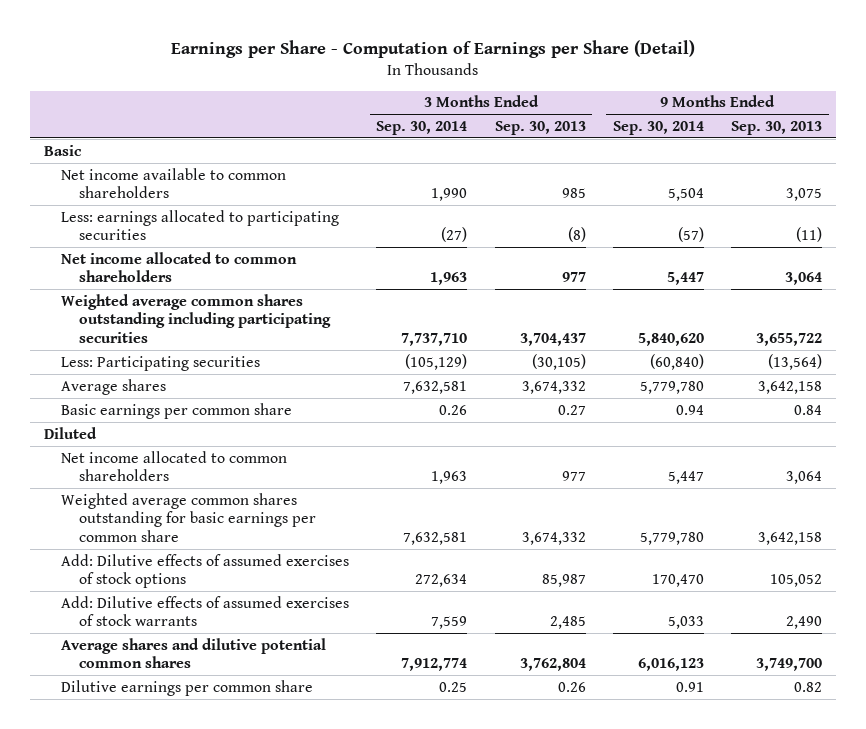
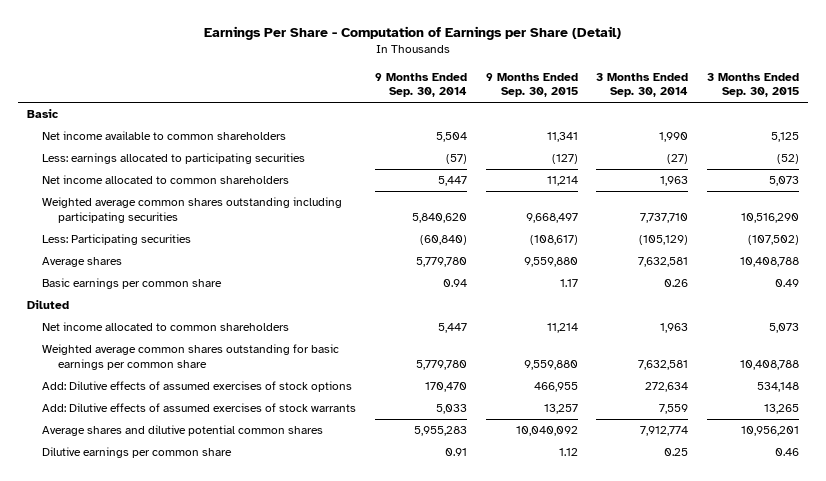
[170,40,695,59] Earnings per Share - Computation of Earnings per Share (Detail) -> [204,25,622,40] Earnings Per Share - Computation of Earnings per Share (Detail)
[494,120,586,135] Sep. 30, 2013 -> none
[731,120,823,135] Sep. 30, 2013 -> none
none -> [485,72,578,98] 9 Months Ended Sep. 30, 2015
none -> [707,72,800,98] 3 Months Ended Sep. 30, 2015
[637,658,704,672] 6,016,123 -> [414,426,468,437] 5,955,283

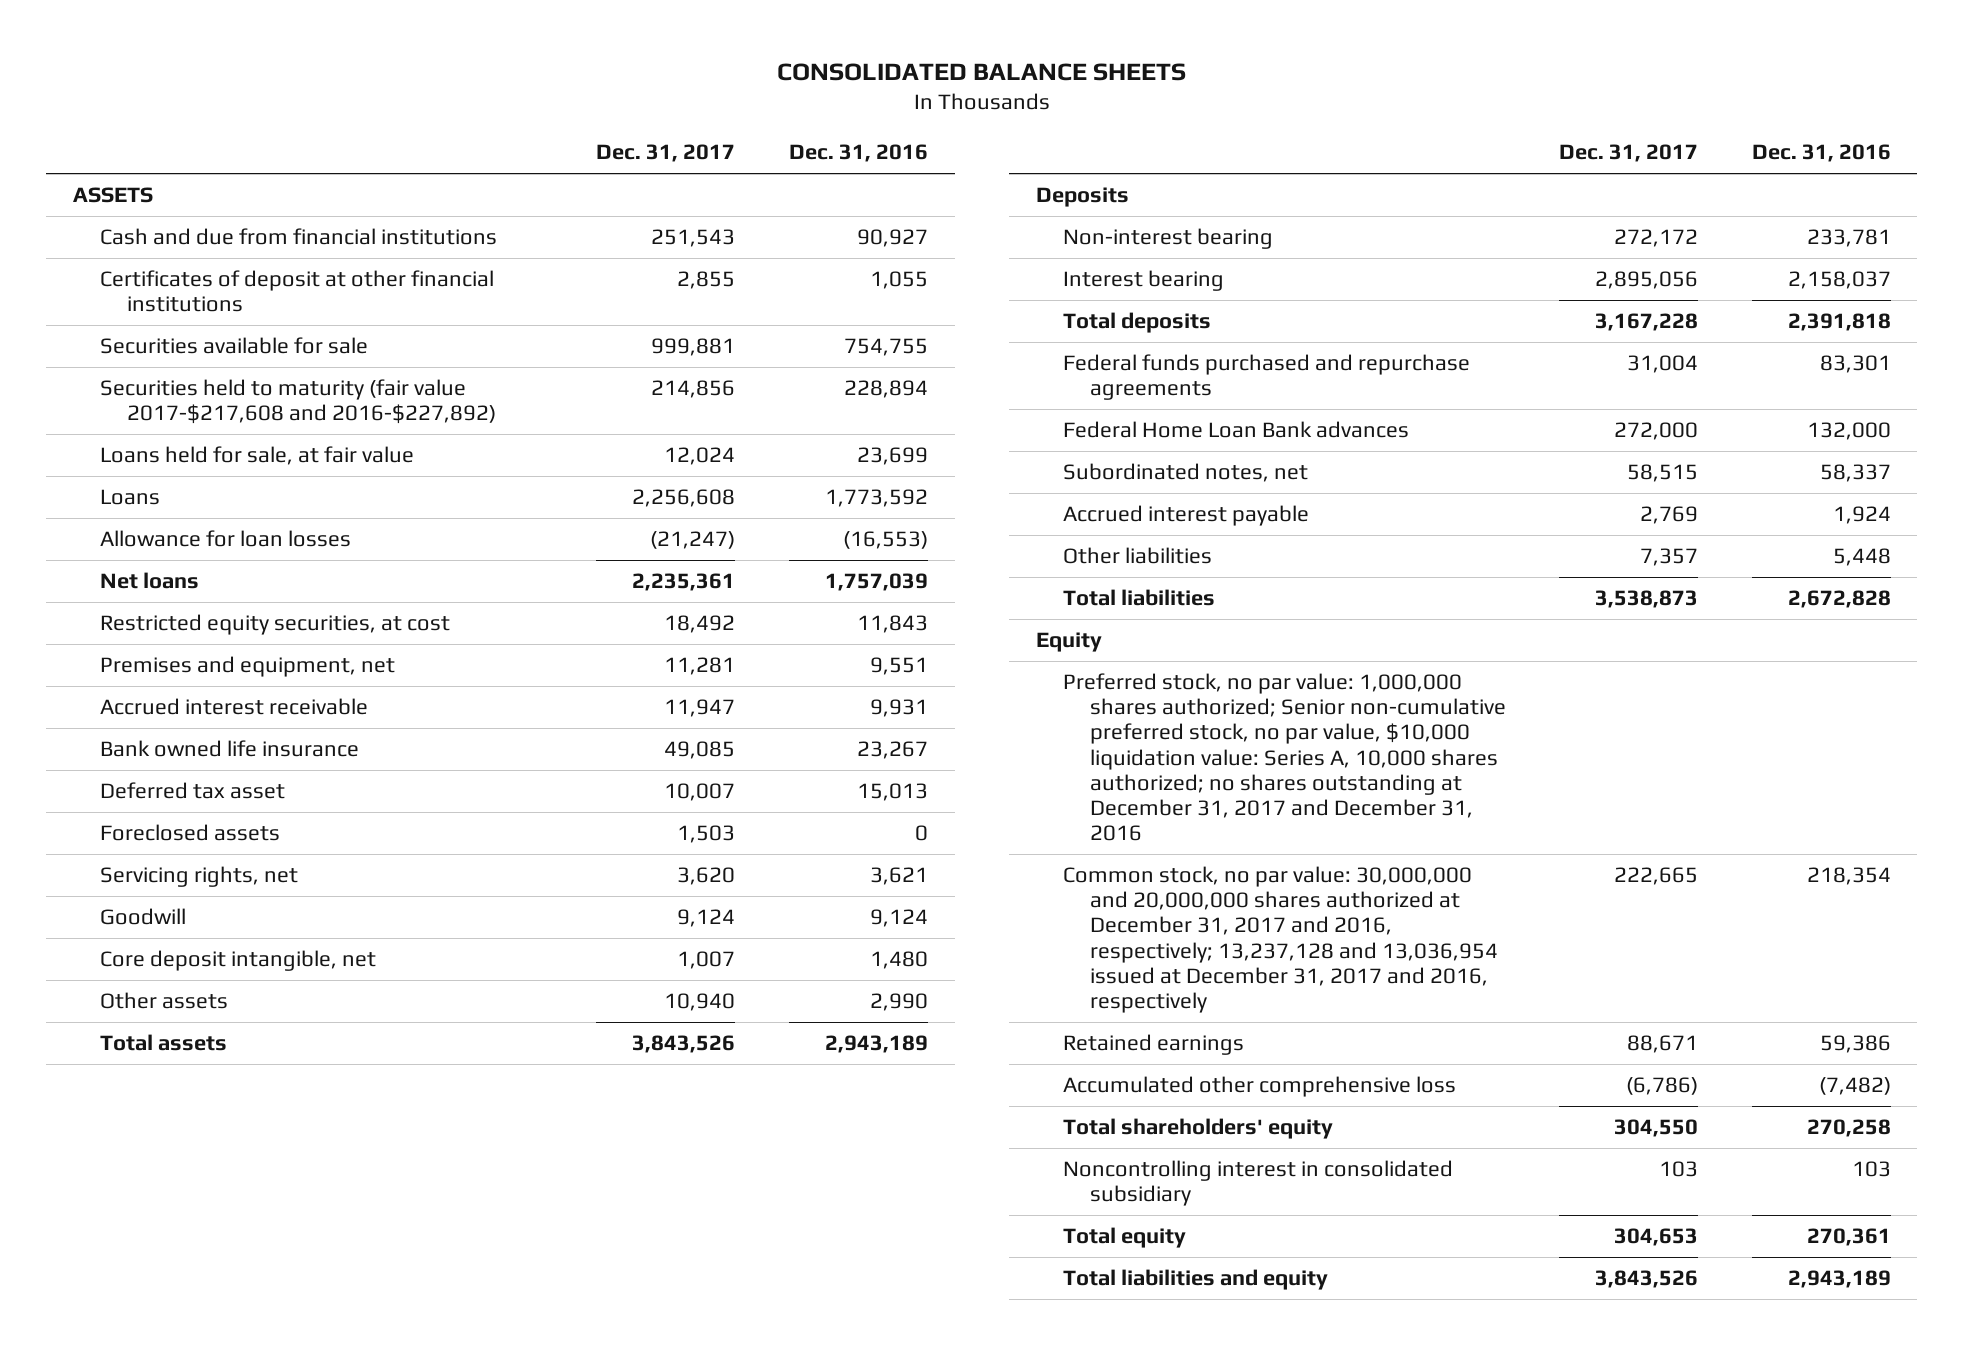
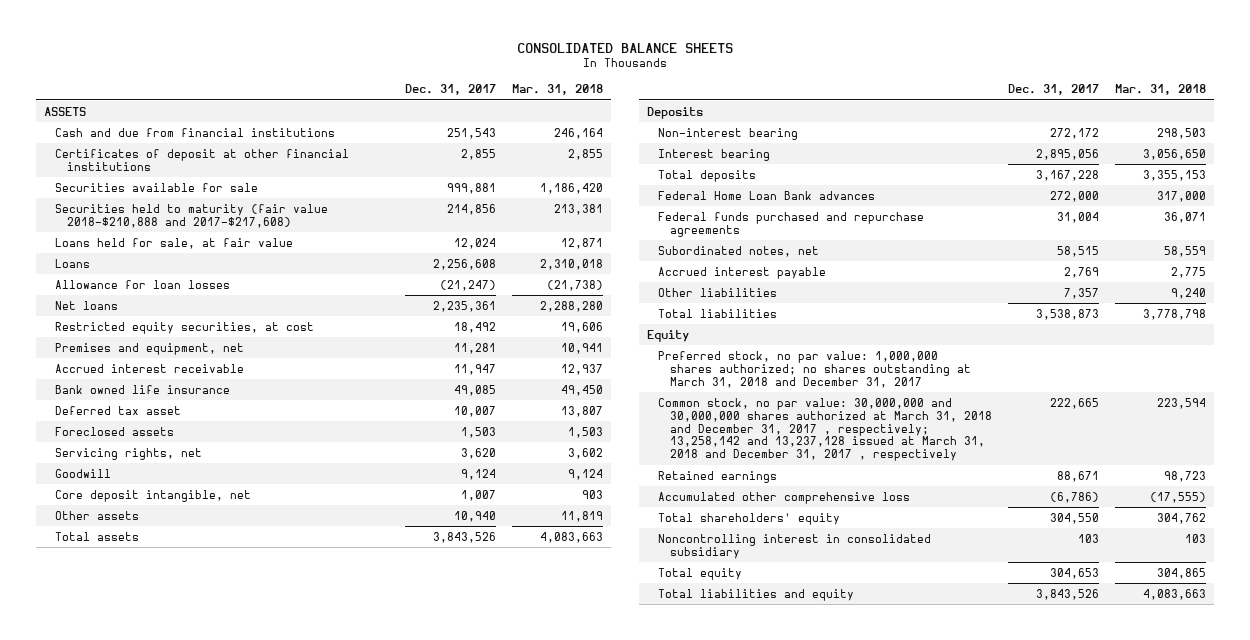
[788,144,928,163] Dec. 31, 2016 -> none
none -> [512,84,604,96] Mar. 31, 2018
[99,379,497,425] Securities held to maturity (fair value 2017-$217,608 and 2016-$227,892) -> [55,203,329,228] Securities held to maturity (fair value 2018-$210,888 and 2017-$217,608)
[1062,354,1470,401] Federal funds purchased and repurchase agreements -> [658,211,925,237] Federal funds purchased and repurchase agreements
[1062,673,1507,842] Preferred stock, no par value: 1,000,000 shares authorized; Senior non-cumulative preferred stock, no par value, $10,000 liquidation value: Series A, 10,000 shares authorized; no shares outstanding at December 31, 2017 and December 31, 2016 -> [658,350,971,388] Preferred stock, no par value: 1,000,000 shares authorized; no shares outstanding at March 31, 2018 and December 31, 2017
[1062,866,1499,1013] Common stock, no par value: 30,000,000 and 20,000,000 shares authorized at December 31, 2017 and 2016, respectively; 13,237,128 and 13,036,954 issued at December 31, 2017 and 2016, respectively -> [658,397,992,462] Common stock, no par value: 30,000,000 and 30,000,000 shares authorized at March 31, 2018 and December 31, 2017 , respectively; 13,258,142 and 13,237,128 issued at March 31, 2018 and December 31, 2017 , respectively

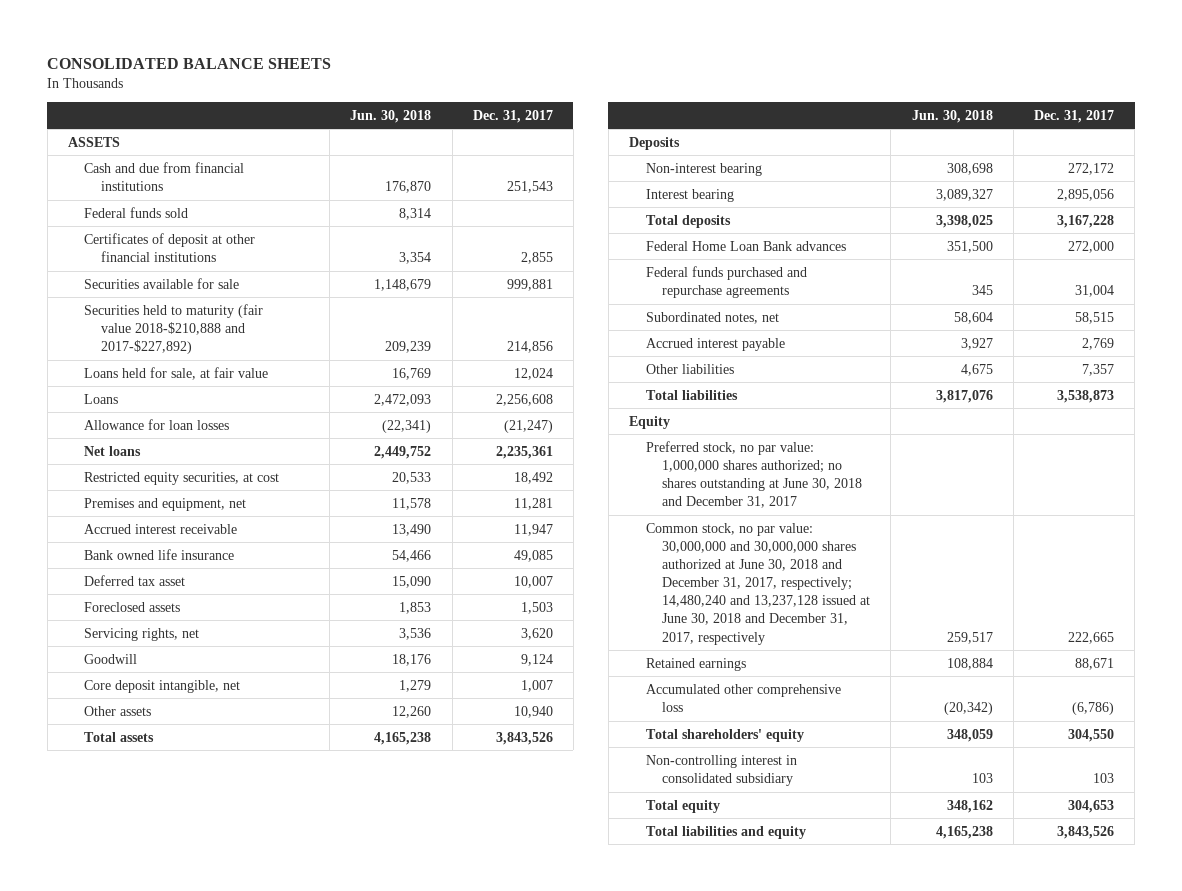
[512,84,604,96] Mar. 31, 2018 -> none
none -> [350,109,432,123] Jun. 30, 2018
none -> [84,206,189,218] Federal funds sold
[55,203,329,228] Securities held to maturity (fair value 2018-$210,888 and 2017-$217,608) -> [84,303,264,355] Securities held to maturity (fair value 2018-$210,888 and 2017-$227,892)
[658,350,971,388] Preferred stock, no par value: 1,000,000 shares authorized; no shares outstanding at March 31, 2018 and December 31, 2017 -> [645,440,863,509] Preferred stock, no par value: 1,000,000 shares authorized; no shares outstanding at June 30, 2018 and December 31, 2017
[658,397,992,462] Common stock, no par value: 30,000,000 and 30,000,000 shares authorized at March 31, 2018 and December 31, 2017 , respectively; 13,258,142 and 13,237,128 issued at March 31, 2018 and December 31, 2017 , respectively -> [645,522,871,645] Common stock, no par value: 30,000,000 and 30,000,000 shares authorized at June 30, 2018 and December 31, 2017, respectively; 14,480,240 and 13,237,128 issued at June 30, 2018 and December 31, 2017, respectively
[658,533,932,559] Noncontrolling interest in consolidated subsidiary -> [645,754,797,786] Non-controlling interest in consolidated subsidiary

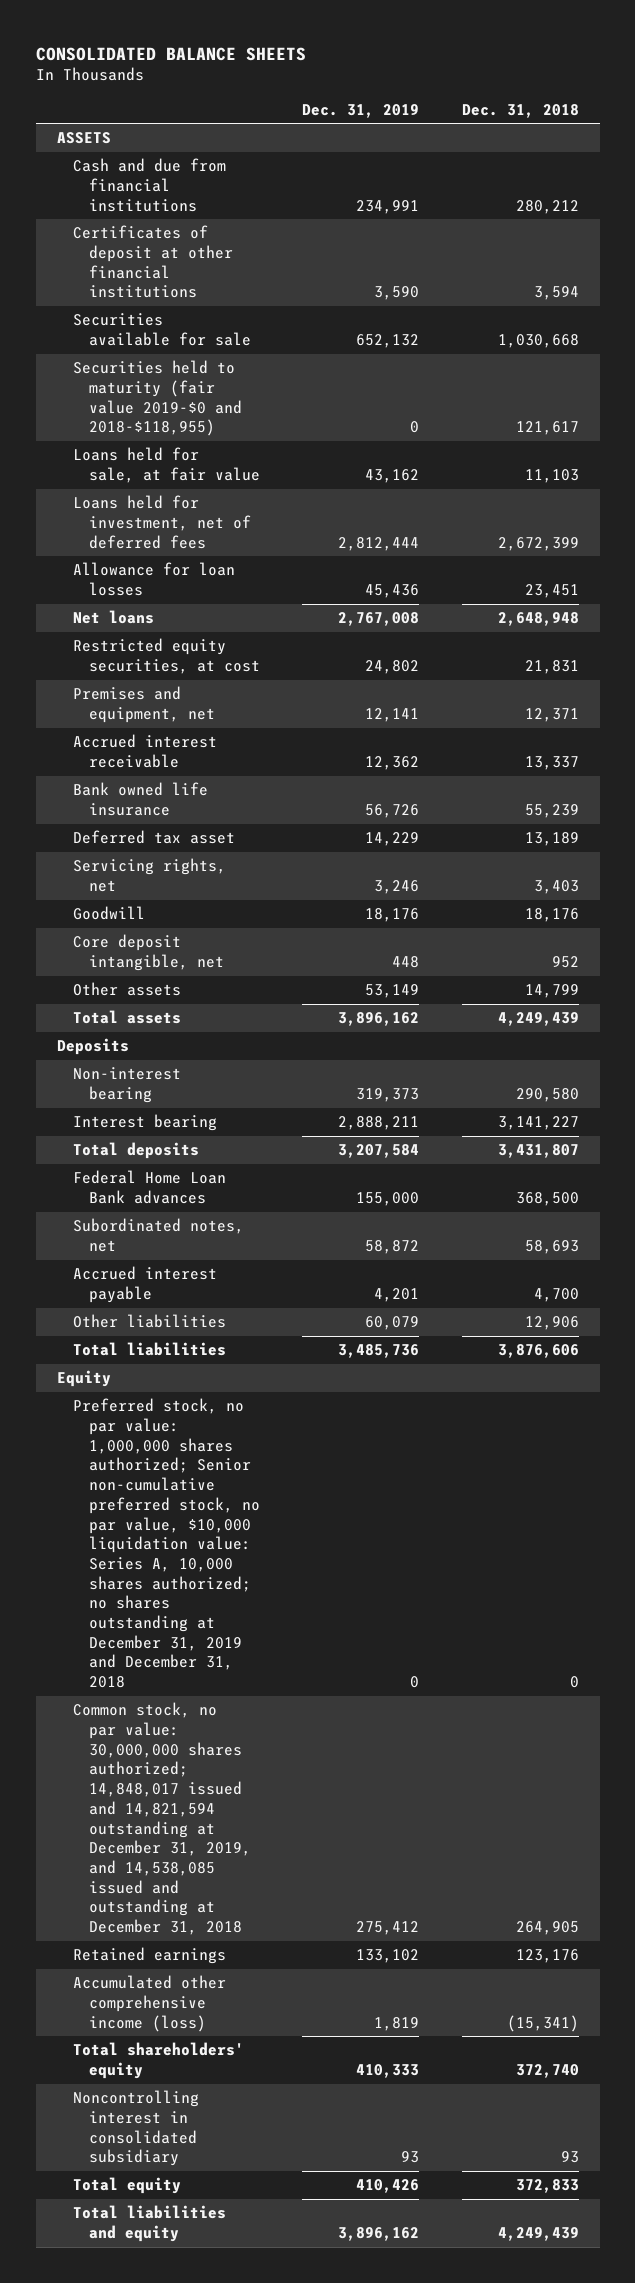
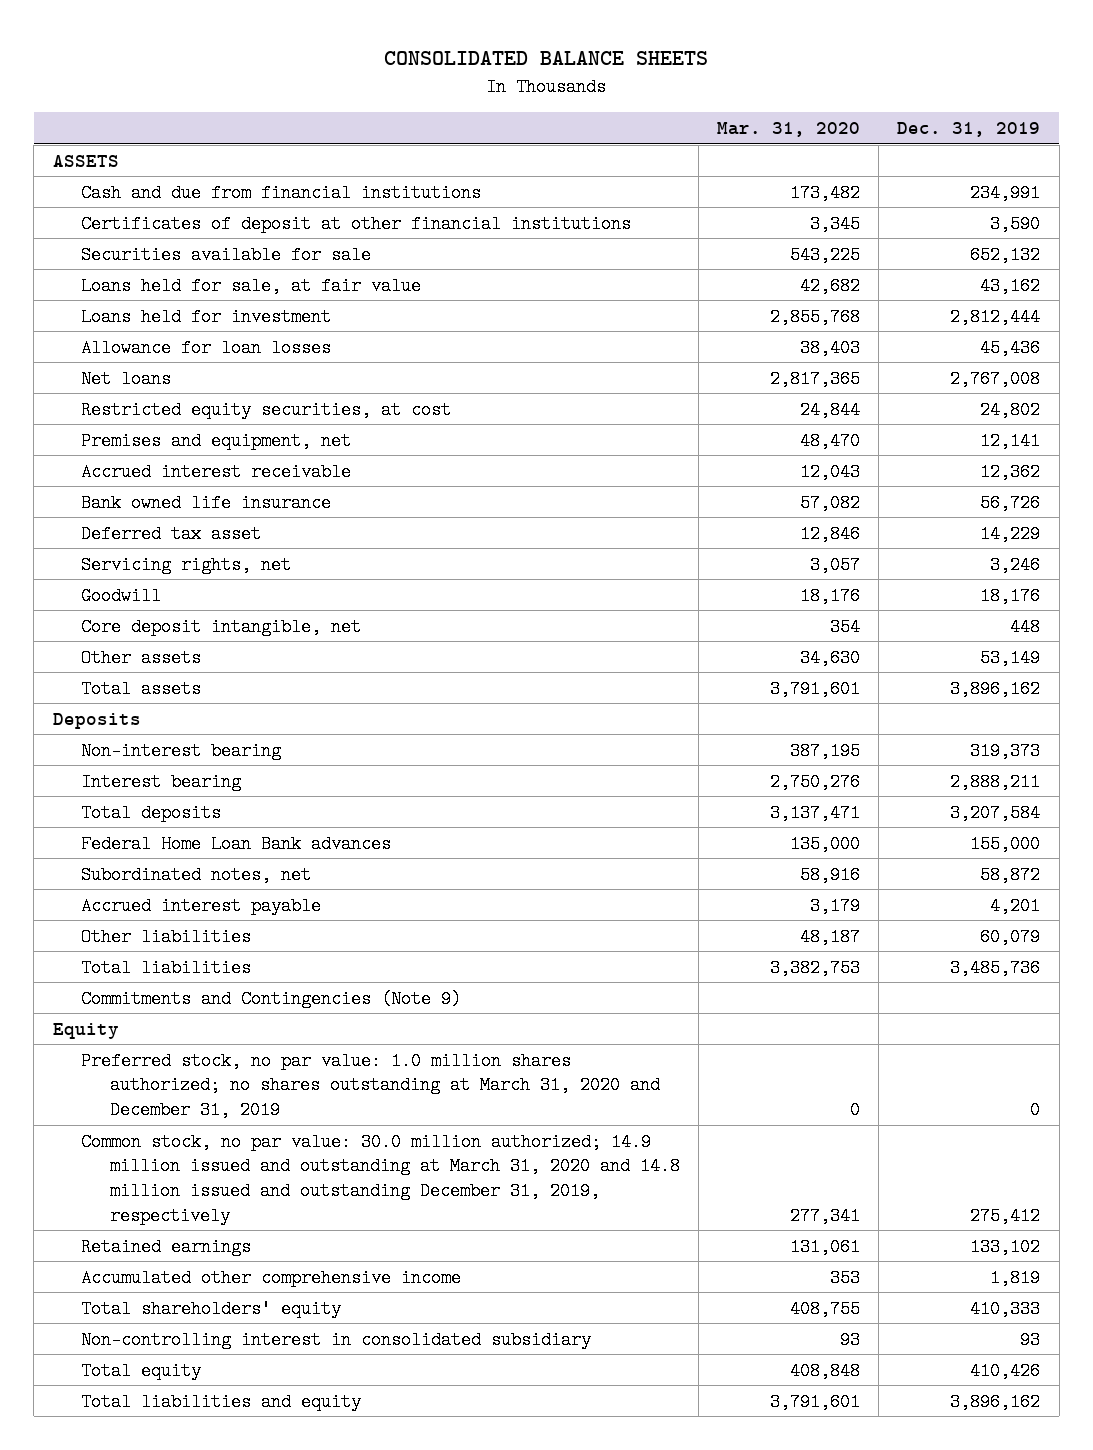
[461,103,579,118] Dec. 31, 2018 -> none
none -> [717,122,861,138] Mar. 31, 2020
[72,360,243,437] Securities held to maturity (fair value 2019-$0 and 2018-$118,955) -> none
[72,495,252,549] Loans held for investment, net of deferred fees -> [81,307,332,326] Loans held for investment
none -> [81,989,462,1008] Commitments and Contingencies (Note 9)
[72,1398,261,1689] Preferred stock, no par value: 1,000,000 shares authorized; Senior non-cumulative preferred stock, no par value, $10,000 liquidation value: Series A, 10,000 shares authorized; no shares outstanding at December 31, 2019 and December 31, 2018 -> [81,1051,661,1120] Preferred stock, no par value: 1.0 million shares authorized; no shares outstanding at March 31, 2020 and December 31, 2019
[72,1702,252,1936] Common stock, no par value: 30,000,000 shares authorized; 14,848,017 issued and 14,821,594 outstanding at December 31, 2019, and 14,538,085 issued and outstanding at December 31, 2018 -> [81,1132,681,1225] Common stock, no par value: 30.0 million authorized; 14.9 million issued and outstanding at March 31, 2020 and 14.8 million issued and outstanding December 31, 2019, respectively
[72,1975,226,2032] Accumulated other comprehensive income (loss) -> [81,1268,462,1287] Accumulated other comprehensive income
[72,2090,199,2167] Noncontrolling interest in consolidated subsidiary -> [81,1330,592,1349] Non-controlling interest in consolidated subsidiary

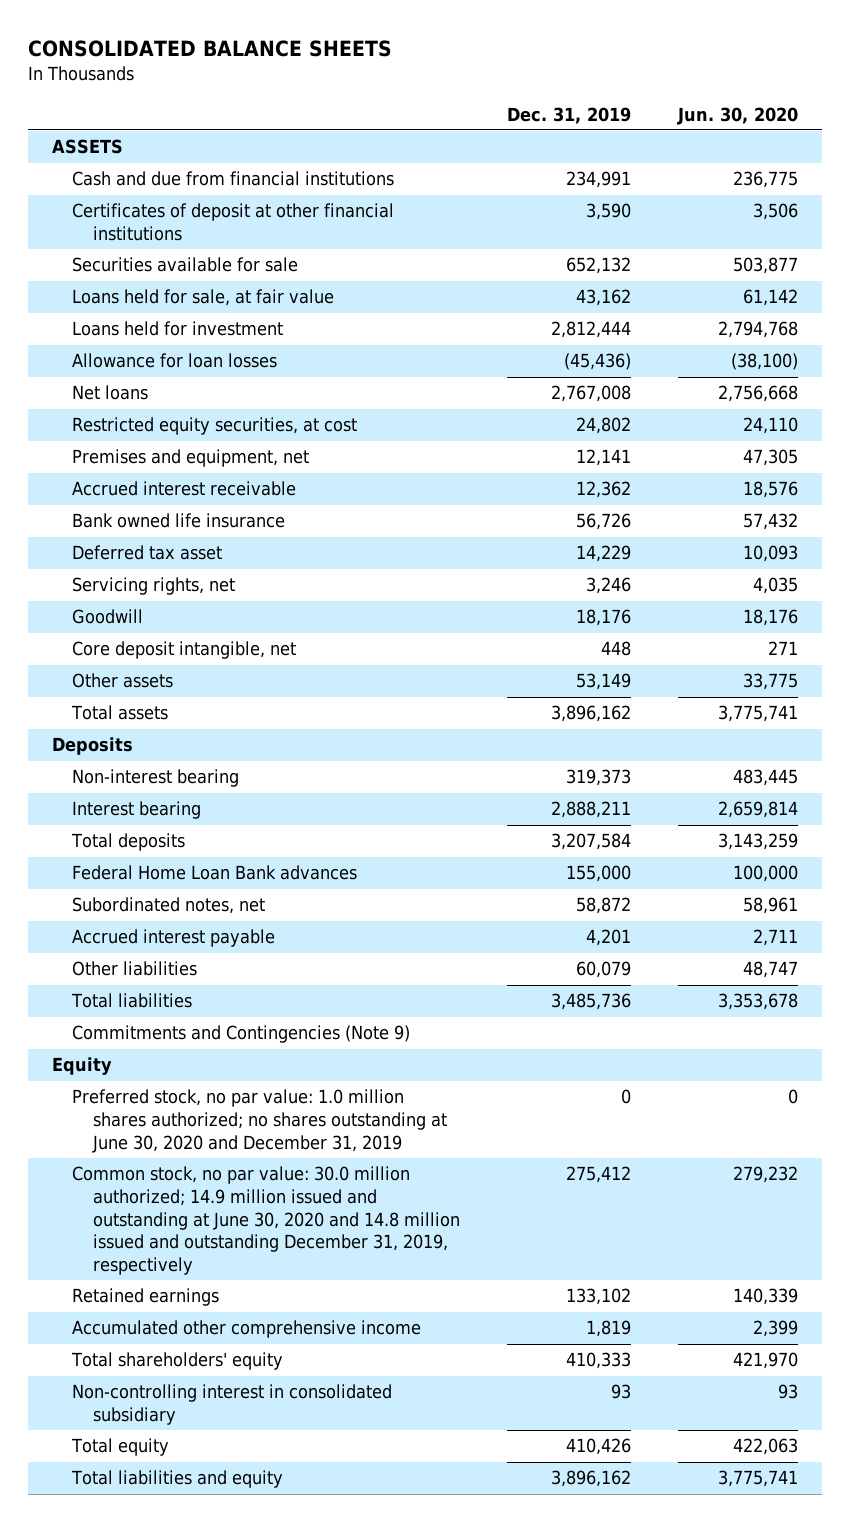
[717,122,861,138] Mar. 31, 2020 -> none
none -> [677,106,799,125] Jun. 30, 2020
[980,338,1041,357] 45,436 -> [564,353,632,371] (45,436)
[81,1051,661,1120] Preferred stock, no par value: 1.0 million shares authorized; no shares outstanding at March 31, 2020 and December 31, 2019 -> [72,1089,448,1153] Preferred stock, no par value: 1.0 million shares authorized; no shares outstanding at June 30, 2020 and December 31, 2019
[81,1132,681,1225] Common stock, no par value: 30.0 million authorized; 14.9 million issued and outstanding at March 31, 2020 and 14.8 million issued and outstanding December 31, 2019, respectively -> [72,1166,461,1276] Common stock, no par value: 30.0 million authorized; 14.9 million issued and outstanding at June 30, 2020 and 14.8 million issued and outstanding December 31, 2019, respectively

